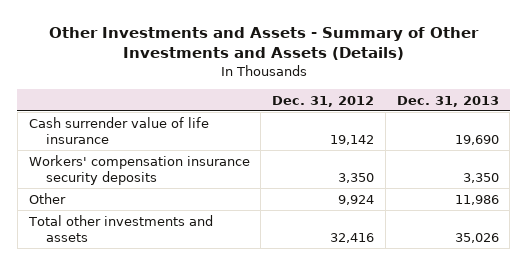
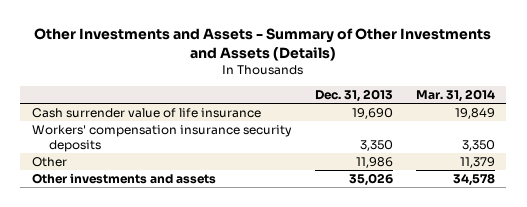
[272,95,375,107] Dec. 31, 2012 -> none
none -> [415,88,495,102] Mar. 31, 2014
[27,214,213,243] Total other investments and assets -> [31,173,216,185] Other investments and assets

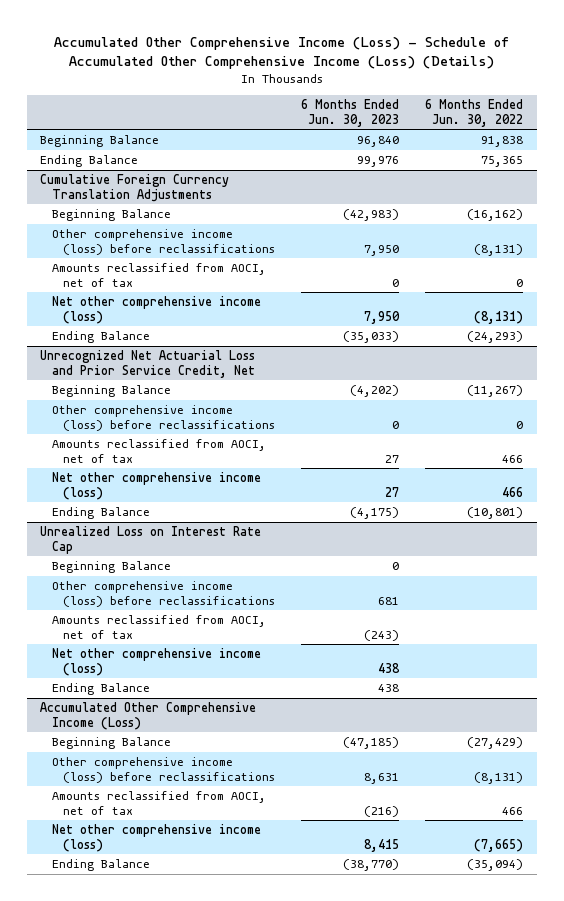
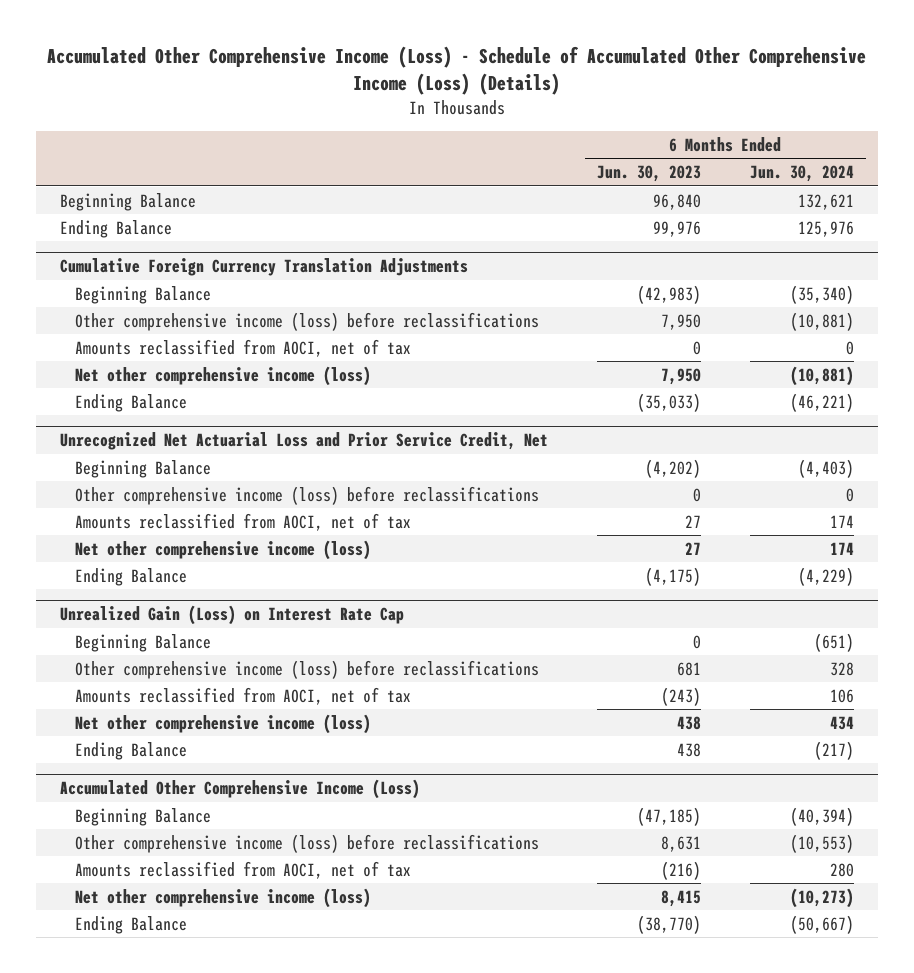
[425,98,524,127] 6 Months Ended Jun. 30, 2022 -> none
none -> [749,165,854,183] Jun. 30, 2024
[40,526,262,554] Unrealized Loss on Interest Rate Cap -> [60,605,405,626] Unrealized Gain (Loss) on Interest Rate Cap

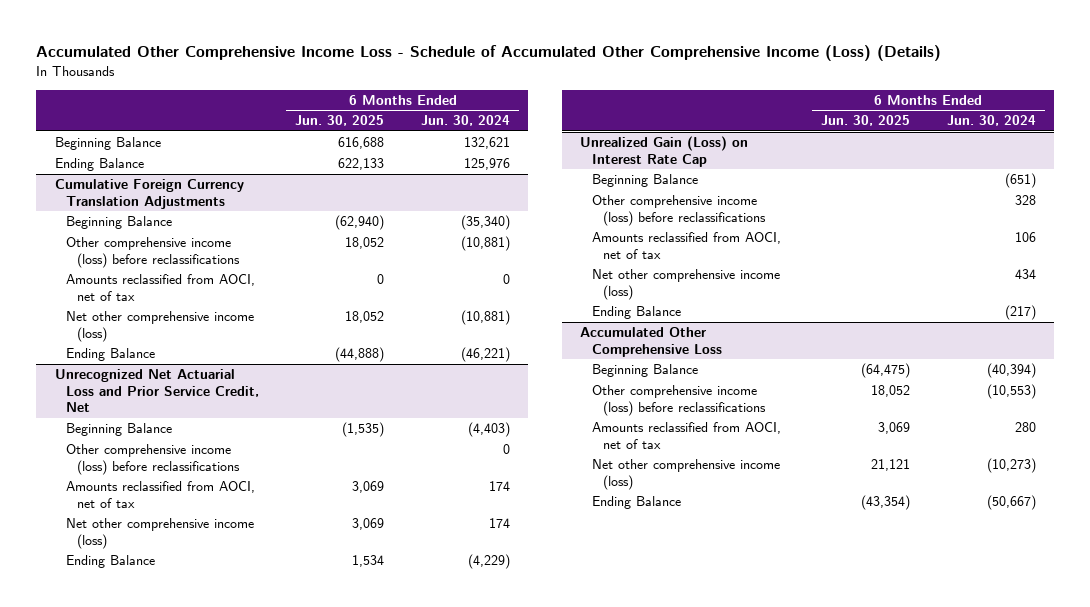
[46,45,866,96] Accumulated Other Comprehensive Income (Loss) - Schedule of Accumulated Other Comprehensive Income (Loss) (Details) -> [36,45,942,62] Accumulated Other Comprehensive Income Loss - Schedule of Accumulated Other Comprehensive Income (Loss) (Details)
[596,165,701,183] Jun. 30, 2023 -> none
none -> [295,115,385,127] Jun. 30, 2025
[60,779,421,800] Accumulated Other Comprehensive Income (Loss) -> [580,327,722,357] Accumulated Other Comprehensive Loss

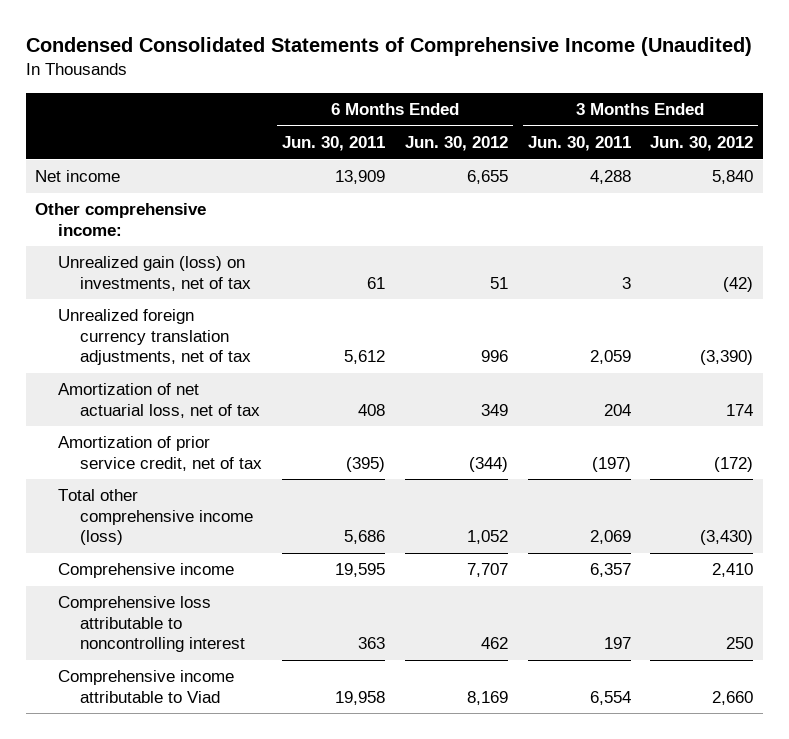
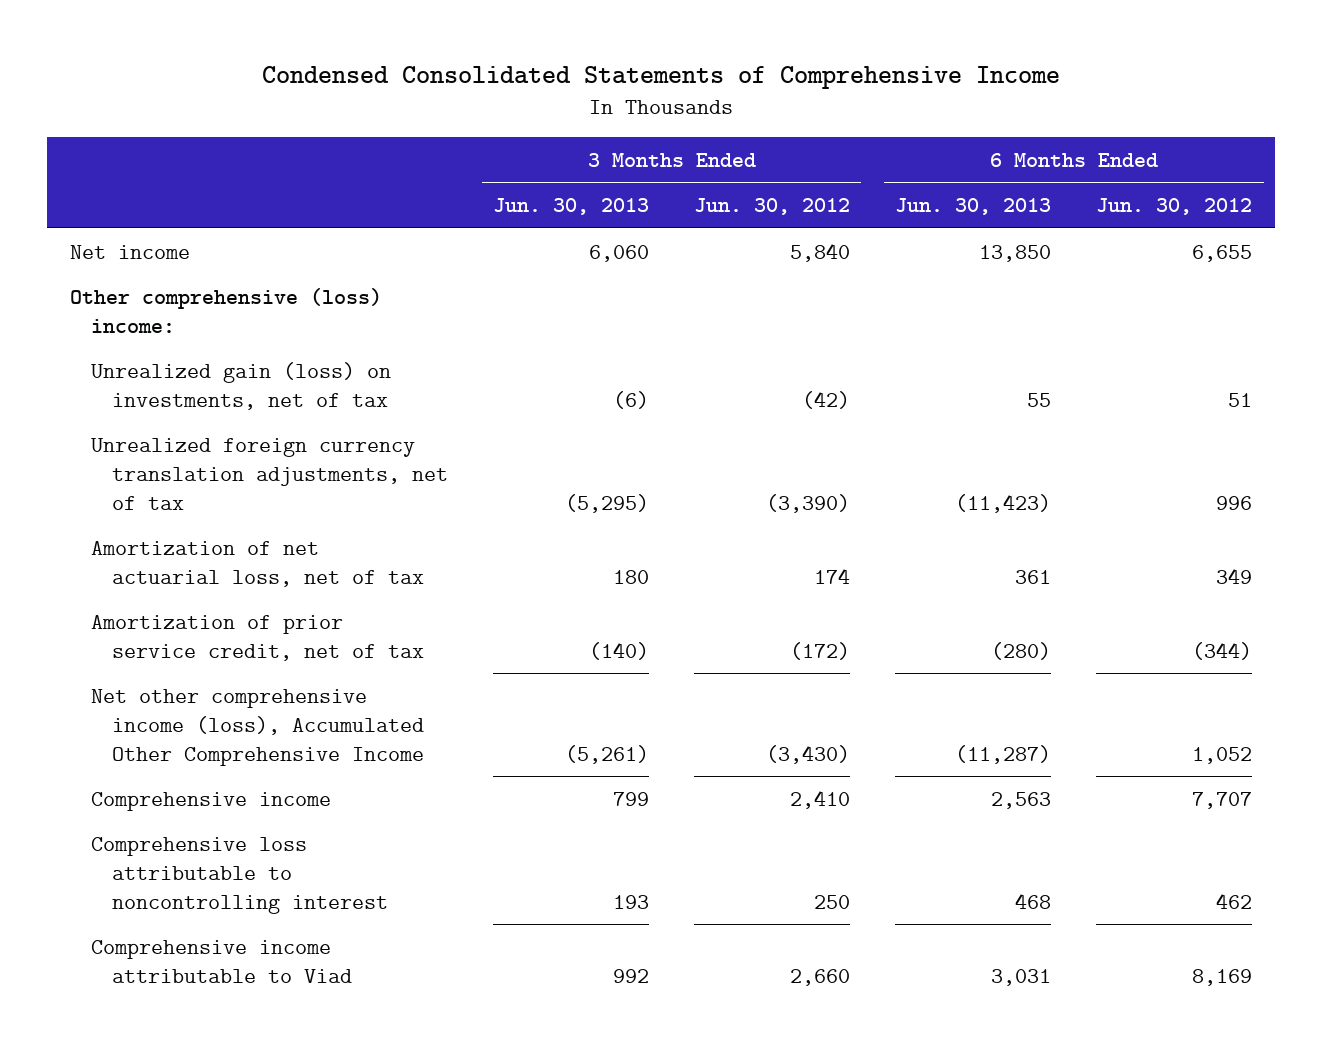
[25,37,752,57] Condensed Consolidated Statements of Comprehensive Income (Unaudited) -> [262,66,1061,90] Condensed Consolidated Statements of Comprehensive Income
[282,136,386,152] Jun. 30, 2011 -> none
[527,136,631,152] Jun. 30, 2011 -> none
none -> [493,198,650,216] Jun. 30, 2013
none -> [895,198,1052,216] Jun. 30, 2013
[35,203,207,236] Other comprehensive income: -> [70,287,383,333] Other comprehensive (loss) income:
[57,489,254,546] Total other comprehensive income (loss) -> [91,688,425,766] Net other comprehensive income (loss), Accumulated Other Comprehensive Income

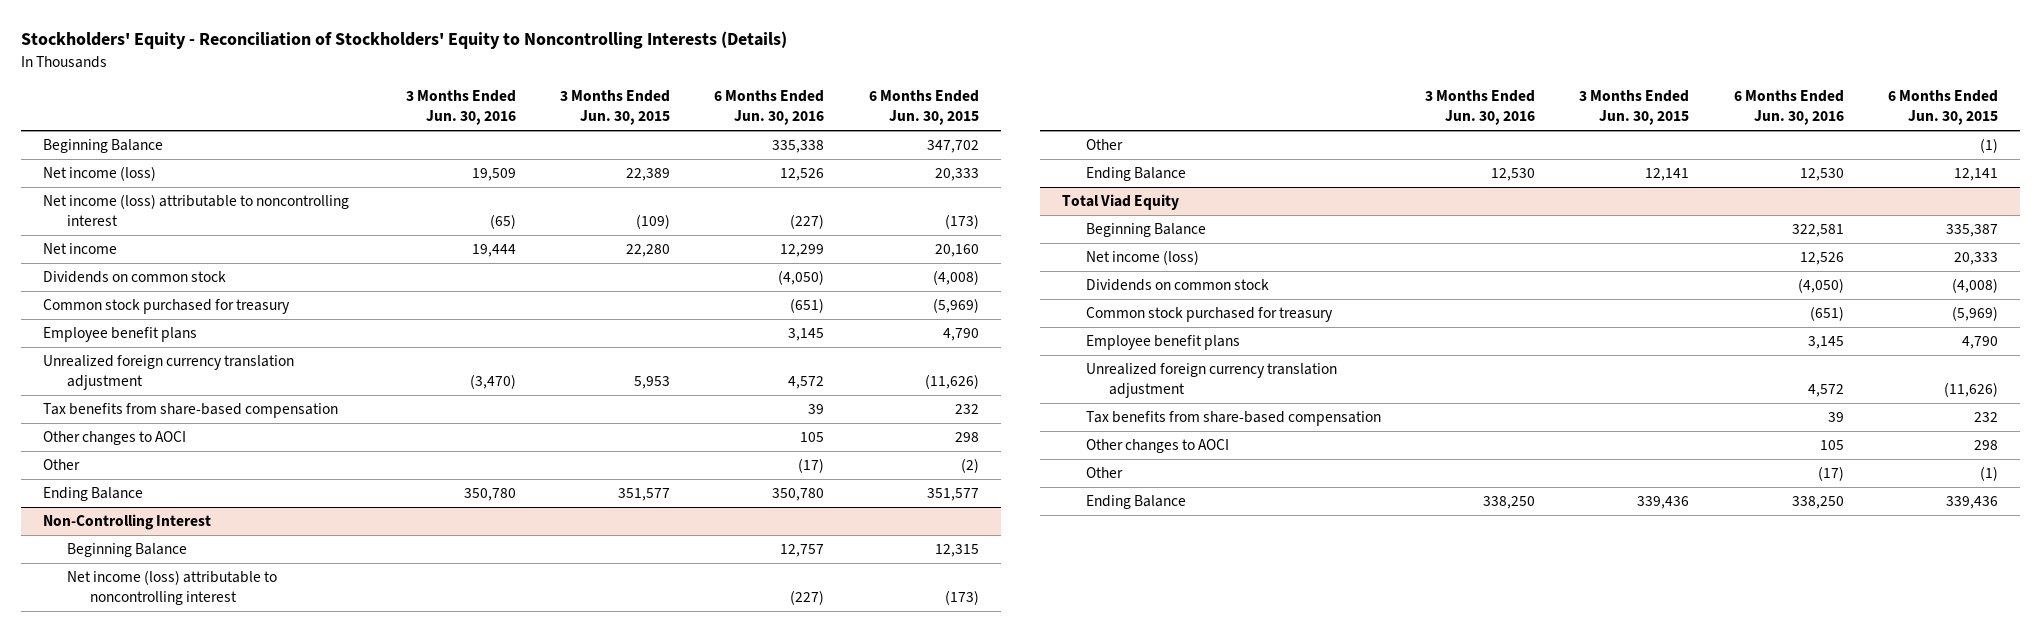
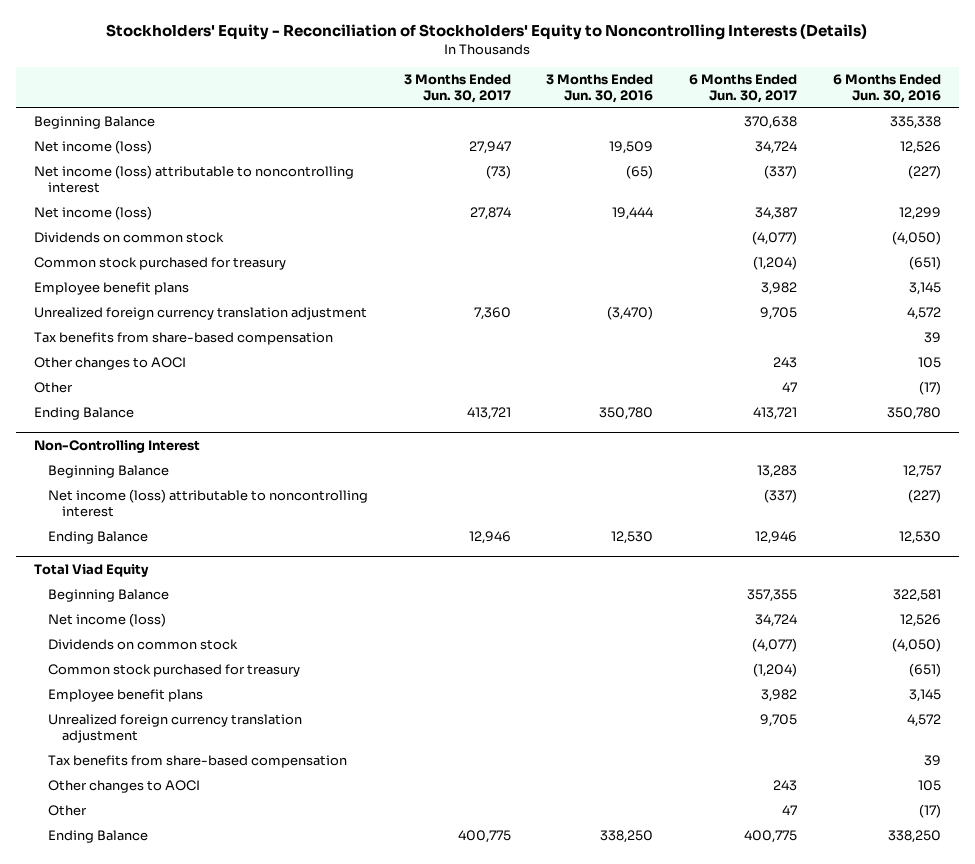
[560,90,671,126] 3 Months Ended Jun. 30, 2015 -> none
[868,90,979,126] 6 Months Ended Jun. 30, 2015 -> none
none -> [403,74,511,103] 3 Months Ended Jun. 30, 2017
none -> [689,74,798,103] 6 Months Ended Jun. 30, 2017
[43,243,118,255] Net income -> [33,206,152,221] Net income (loss)
[1085,139,1123,151] Other -> none

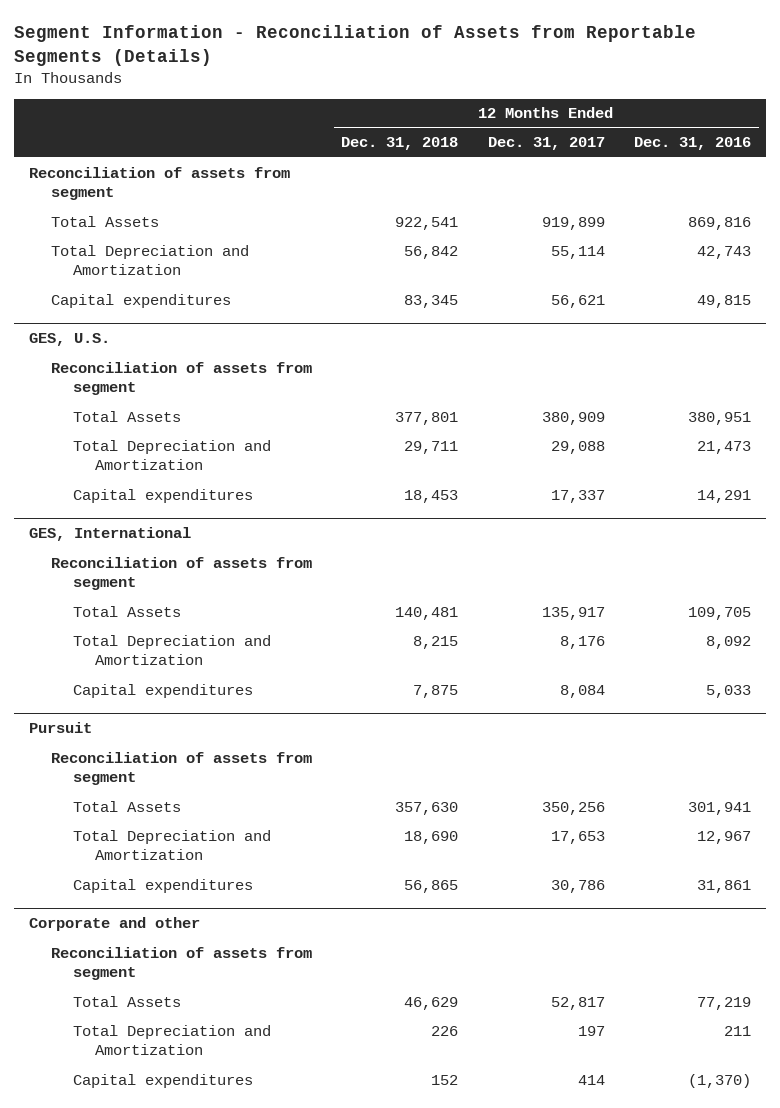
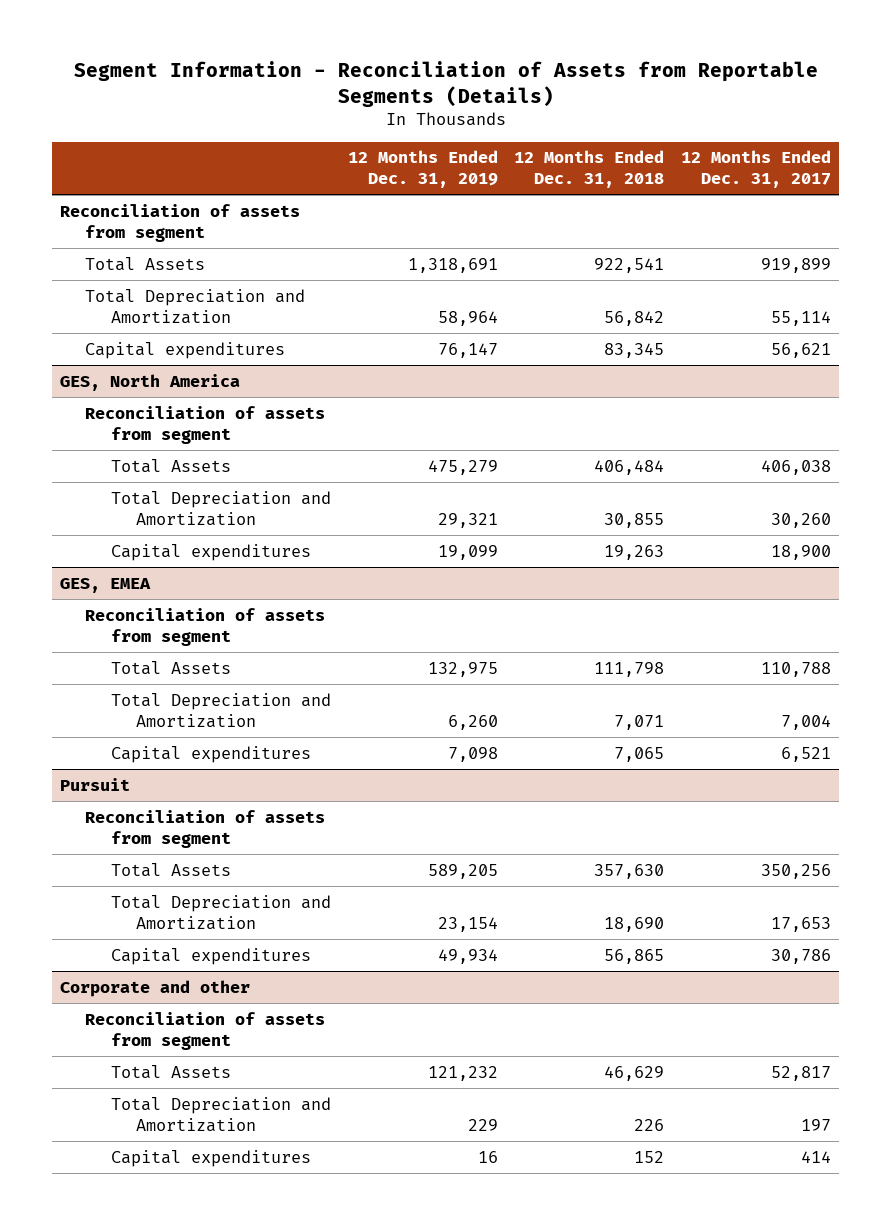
[634,137,752,151] Dec. 31, 2016 -> none
none -> [347,150,498,189] 12 Months Ended Dec. 31, 2019
[29,333,111,347] GES, U.S. -> none
none -> [59,373,240,391] GES, North America
[29,527,192,542] GES, International -> none
[395,411,459,425] 377,801 -> [594,459,665,475] 406,484
[541,411,605,425] 380,909 -> [761,459,832,475] 406,038
[404,440,459,454] 29,711 -> [604,512,665,528] 30,855
[550,440,605,454] 29,088 -> [771,512,832,528] 30,260
[404,489,459,503] 18,453 -> [604,544,665,560] 19,263
[550,489,605,503] 17,337 -> [771,544,832,560] 18,900
none -> [59,577,151,593] GES, EMEA
[395,606,459,620] 140,481 -> [594,661,665,677] 111,798
[541,606,605,620] 135,917 -> [761,661,832,677] 110,788
[413,635,459,649] 8,215 -> [614,714,665,730] 7,071
[559,635,605,649] 8,176 -> [781,714,832,730] 7,004
[413,684,459,698] 7,875 -> [614,746,665,762] 7,065
[559,684,605,698] 8,084 -> [781,746,832,762] 6,521

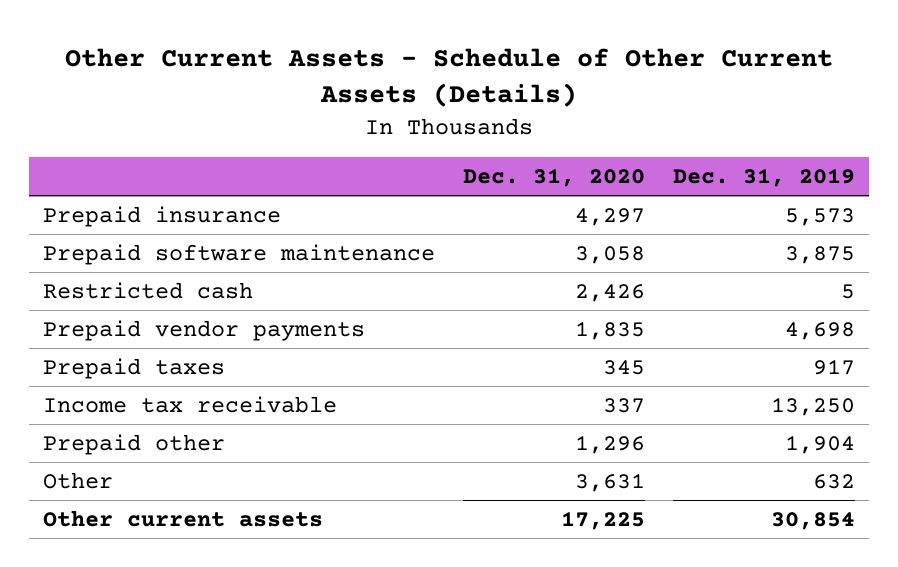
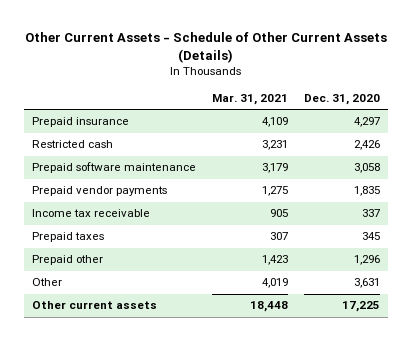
[672,167,855,187] Dec. 31, 2019 -> none
none -> [212,94,289,106] Mar. 31, 2021
[43,243,436,265] Prepaid software maintenance -> [32,162,197,174] Prepaid software maintenance
[43,357,226,379] Prepaid taxes -> [32,232,105,243] Prepaid taxes

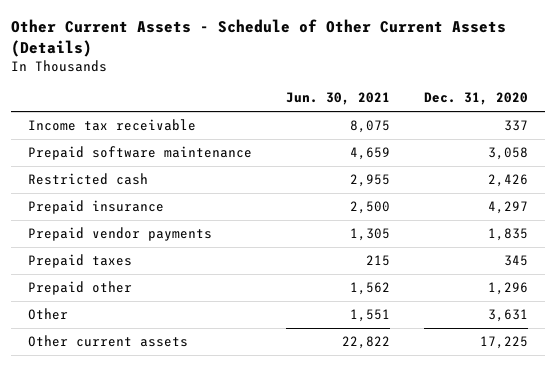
[212,94,289,106] Mar. 31, 2021 -> none
none -> [285,92,390,106] Jun. 30, 2021
[32,209,151,218] Income tax receivable -> [28,119,197,132] Income tax receivable
[32,140,114,149] Restricted cash -> [28,173,149,186] Restricted cash
[32,117,130,128] Prepaid insurance -> [28,200,165,215] Prepaid insurance

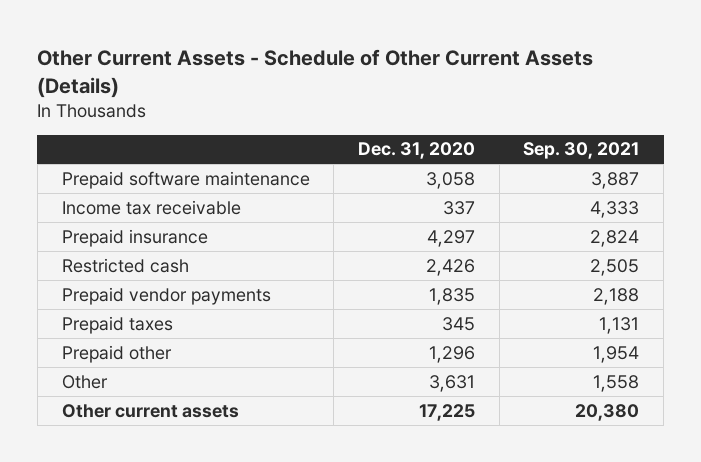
[285,92,390,106] Jun. 30, 2021 -> none
none -> [523,142,640,160] Sep. 30, 2021
[28,119,197,132] Income tax receivable -> [61,199,241,215] Income tax receivable
[28,173,149,186] Restricted cash -> [61,257,189,273] Restricted cash

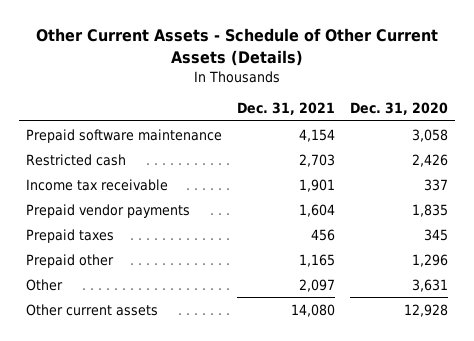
[523,142,640,160] Sep. 30, 2021 -> none
none -> [236,102,335,116] Dec. 31, 2021
[61,228,208,247] Prepaid insurance -> none
[61,199,241,215] Income tax receivable -> [26,178,169,191] Income tax receivable
[418,403,475,421] 17,225 -> [403,303,448,317] 12,928

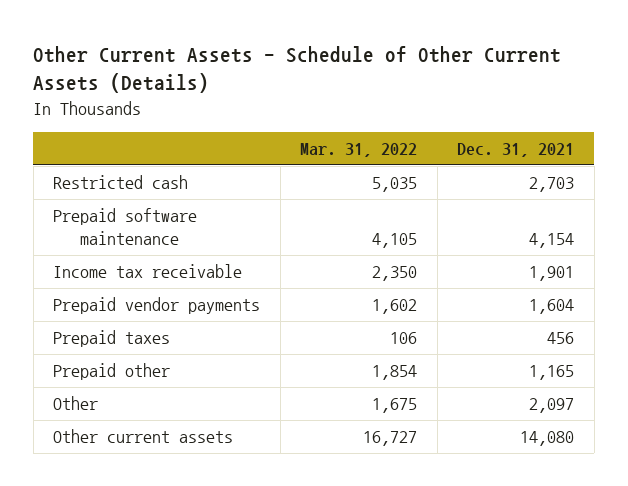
[349,102,448,116] Dec. 31, 2020 -> none
none -> [300,143,418,158] Mar. 31, 2022
[26,128,223,143] Prepaid software maintenance -> [53,208,198,246] Prepaid software maintenance

